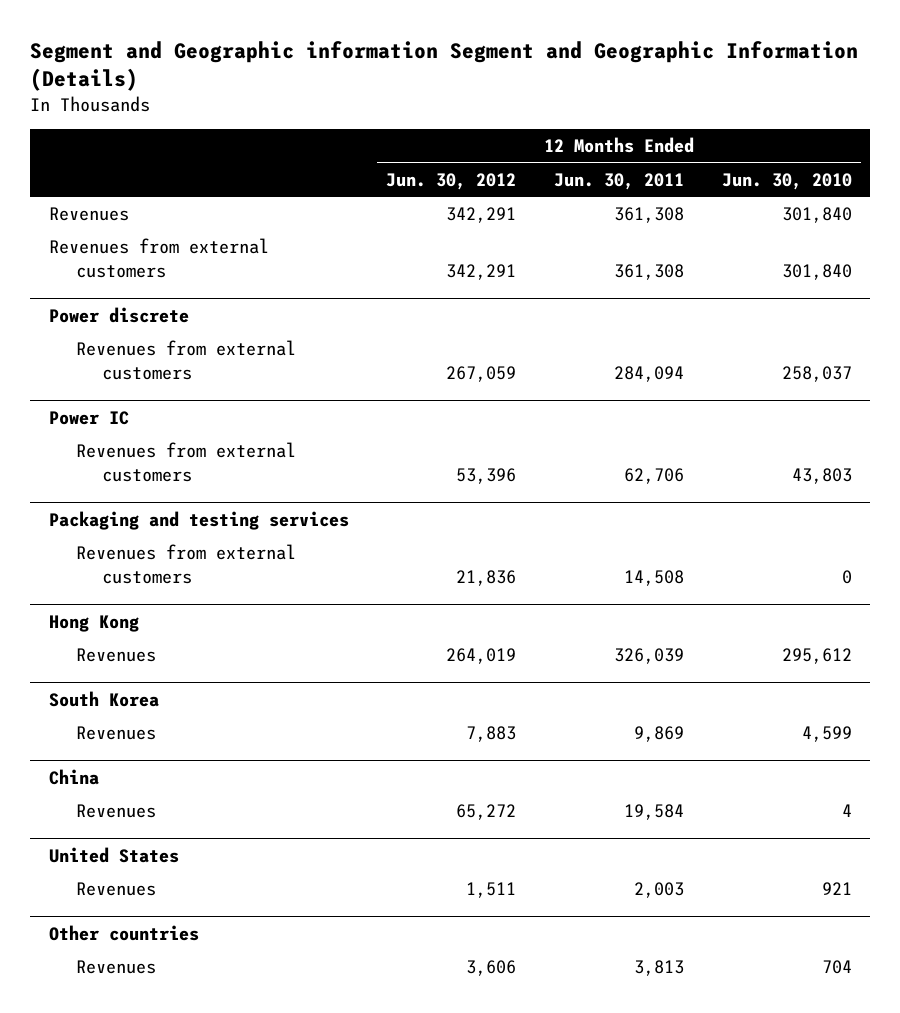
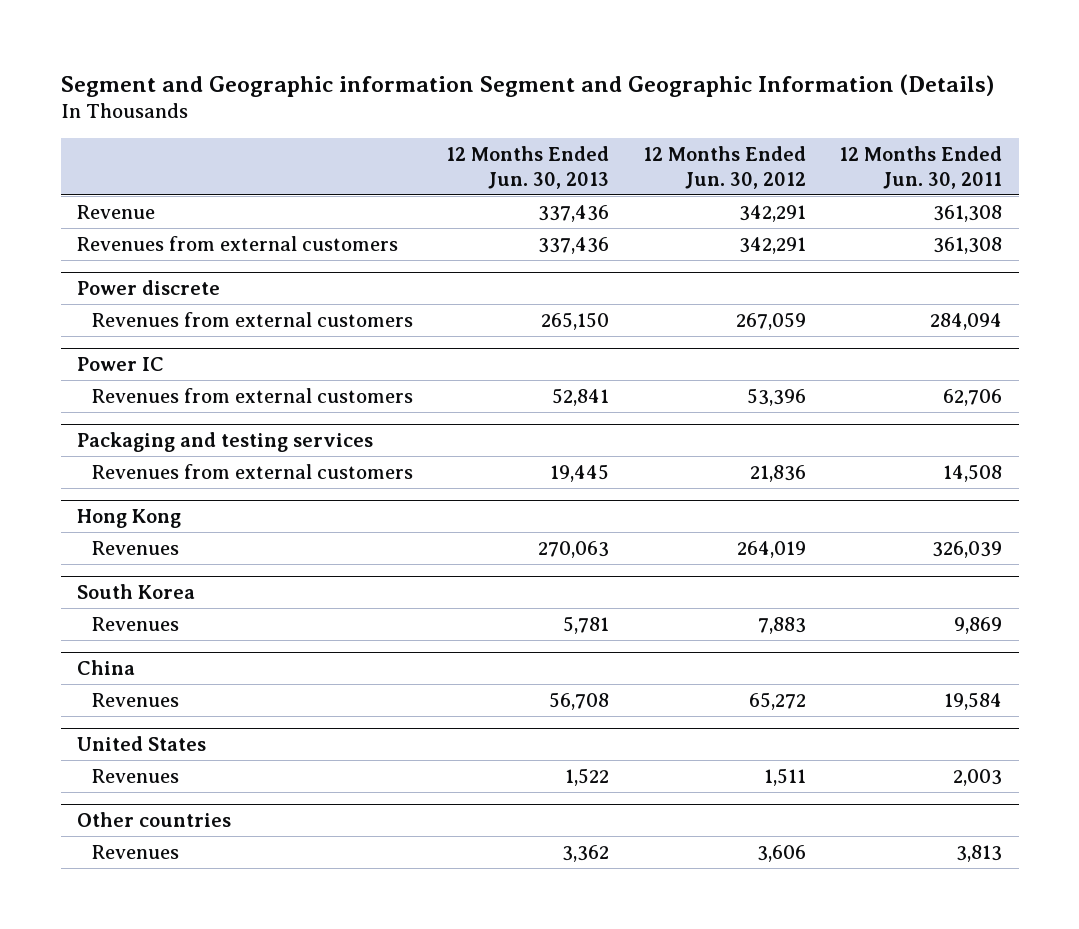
[721,172,852,190] Jun. 30, 2010 -> none
none -> [446,146,610,189] 12 Months Ended Jun. 30, 2013
[48,207,129,222] Revenues -> [77,204,156,219] Revenue

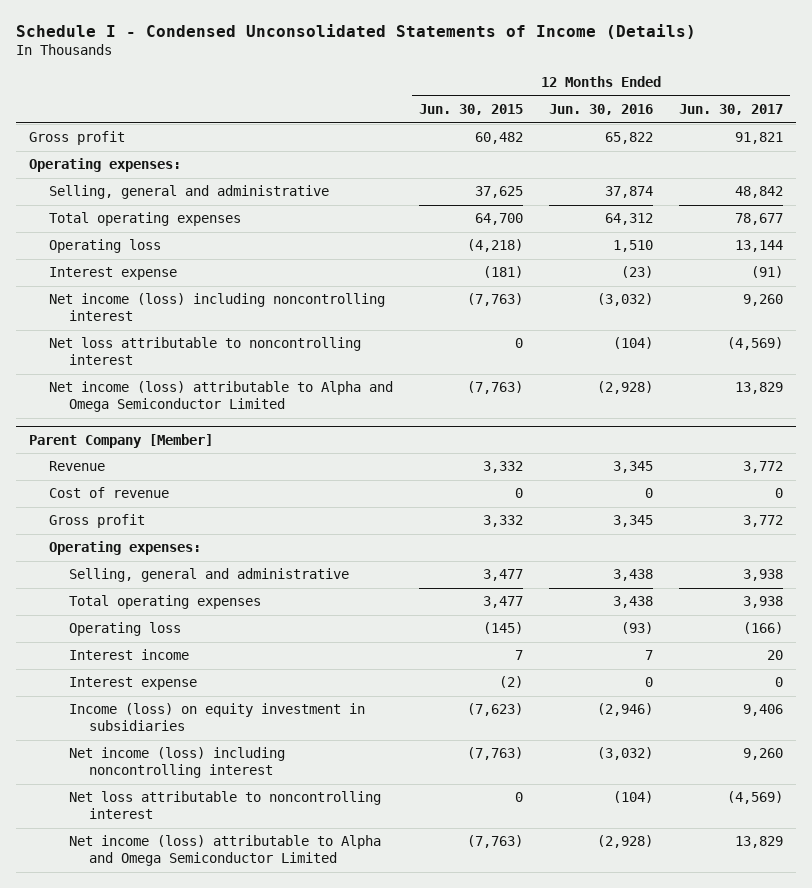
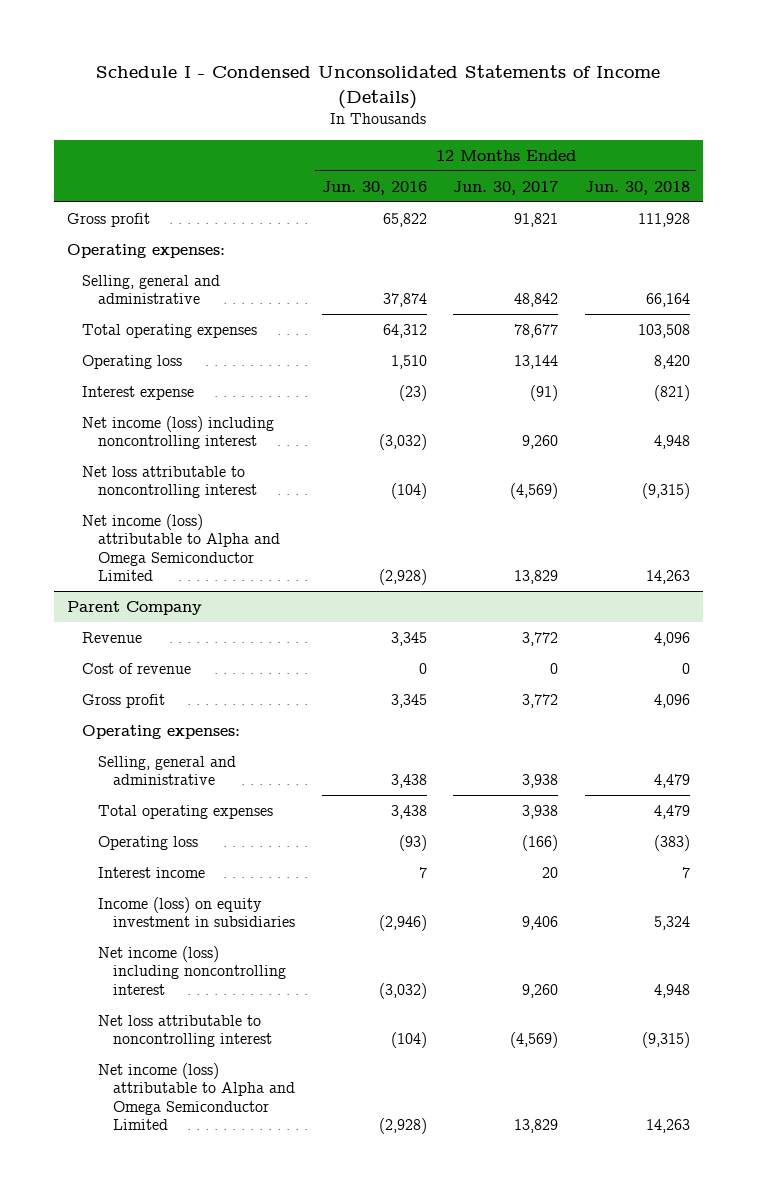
[418,103,523,115] Jun. 30, 2015 -> none
none -> [584,180,690,195] Jun. 30, 2018
[28,433,213,448] Parent Company [Member] -> [67,600,203,615] Parent Company
[68,677,197,691] Interest expense -> none

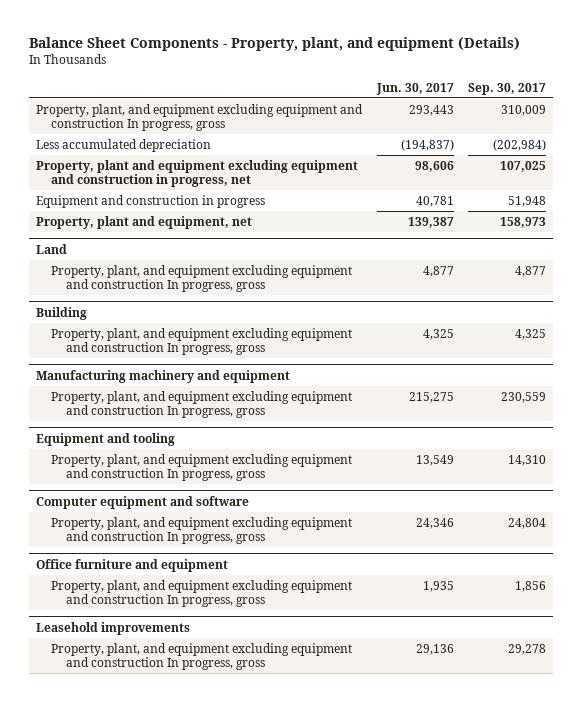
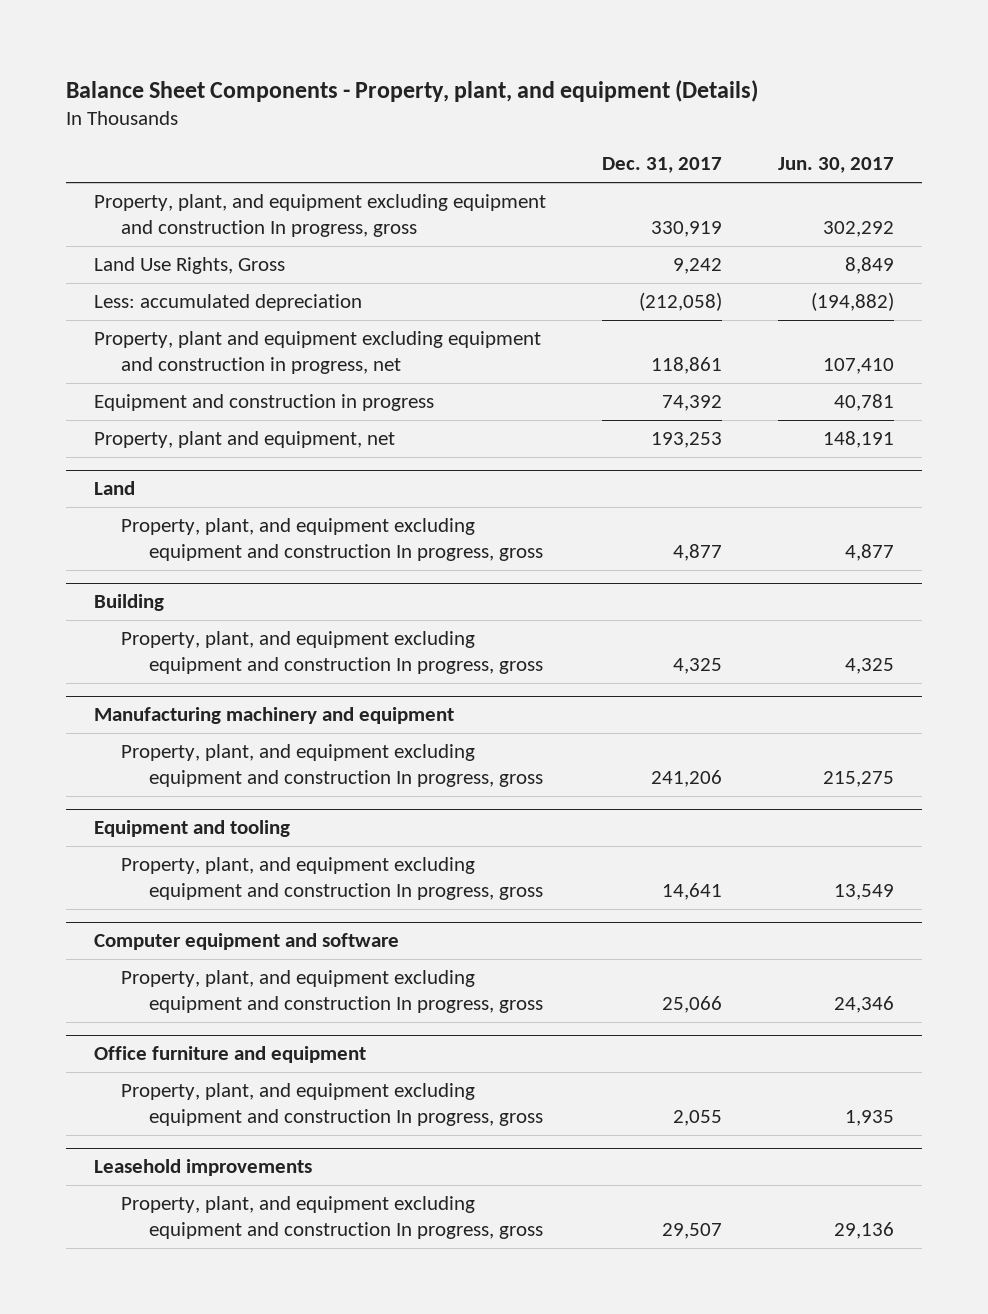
[467,82,546,95] Sep. 30, 2017 -> none
none -> [601,157,722,174] Dec. 31, 2017
[408,105,454,117] 293,443 -> [822,221,894,238] 302,292
none -> [94,257,286,275] Land Use Rights, Gross
[36,139,212,153] Less accumulated depreciation -> [94,294,363,312] Less: accumulated depreciation
[400,139,454,152] (194,837) -> [810,292,894,312] (194,882)
[414,161,454,173] 98,606 -> [822,358,894,375] 107,410
[407,217,454,229] 139,387 -> [822,431,894,449] 148,191

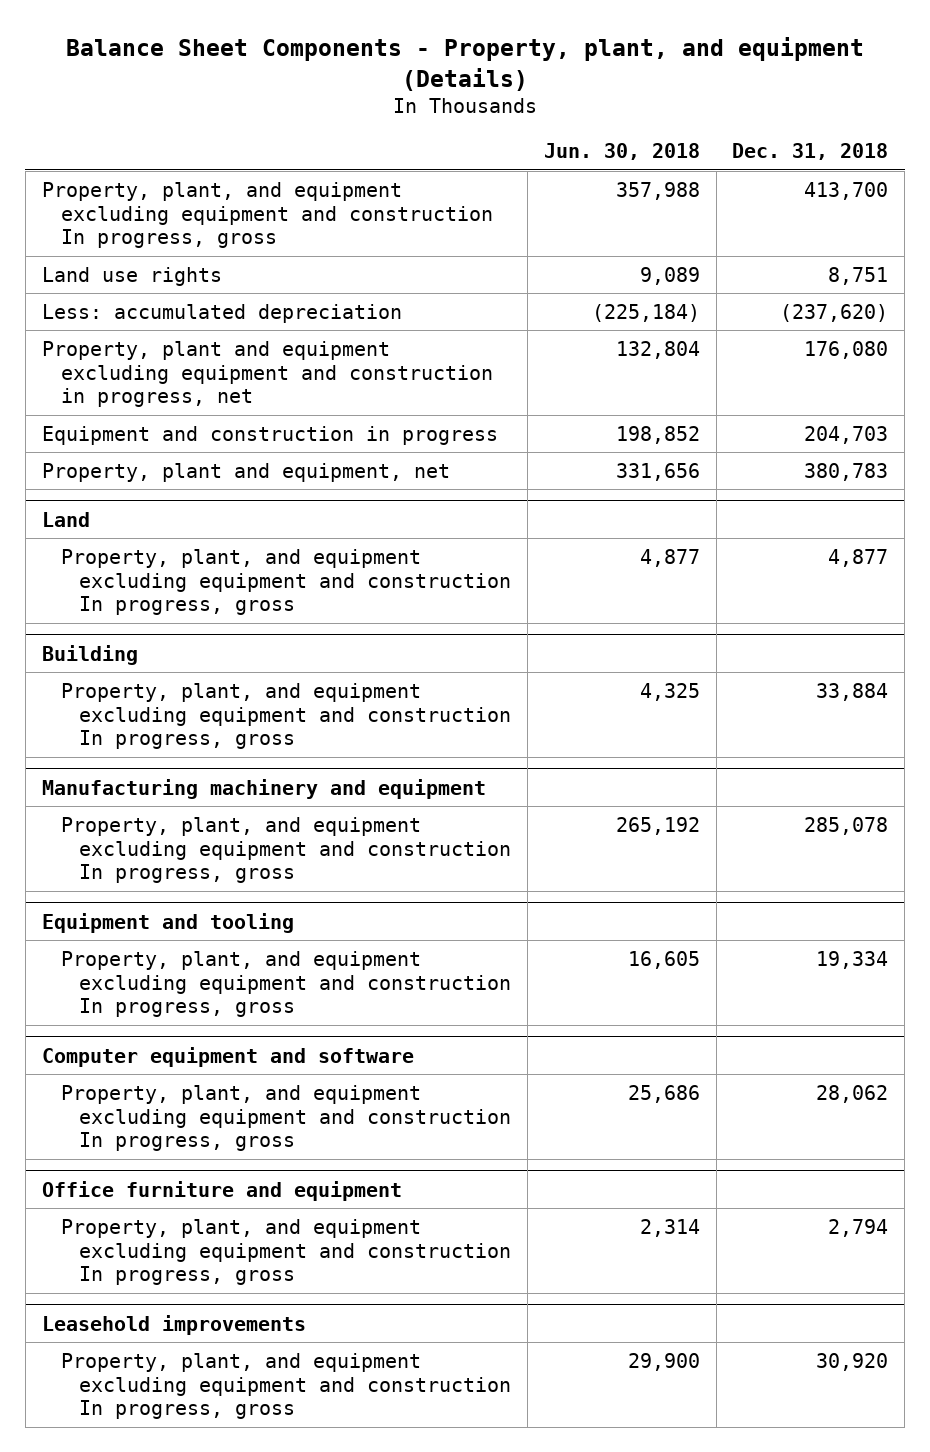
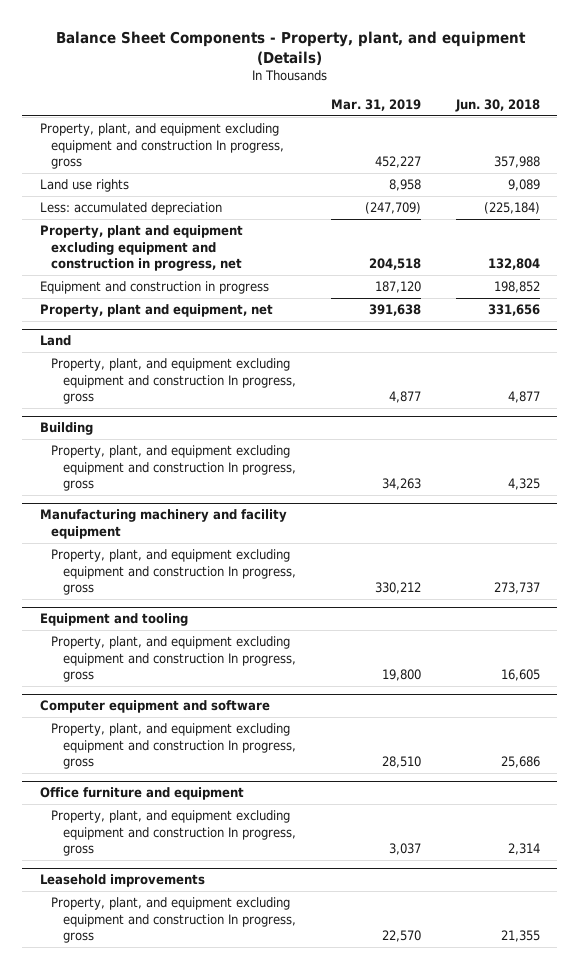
[732,143,889,161] Dec. 31, 2018 -> none
none -> [330,99,421,112] Mar. 31, 2019
[41,778,486,799] Manufacturing machinery and equipment -> [39,509,287,539] Manufacturing machinery and facility equipment
[615,816,700,835] 265,192 -> [493,582,540,595] 273,737
[627,1352,700,1371] 29,900 -> [500,930,540,943] 21,355

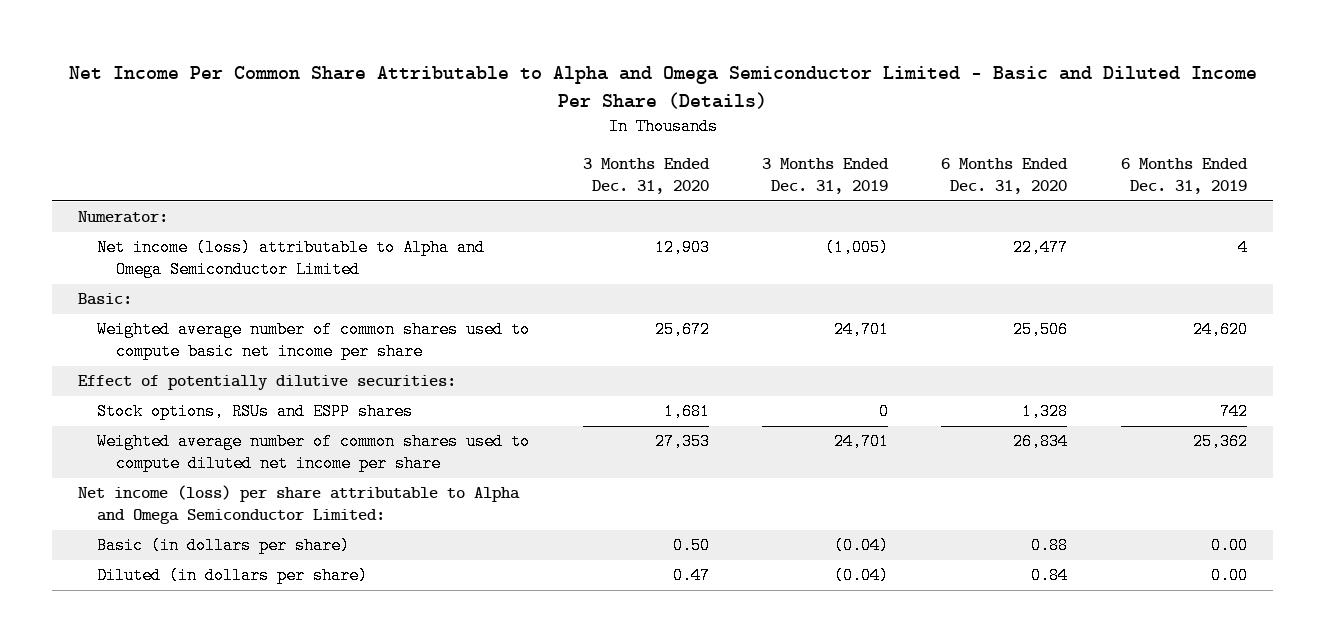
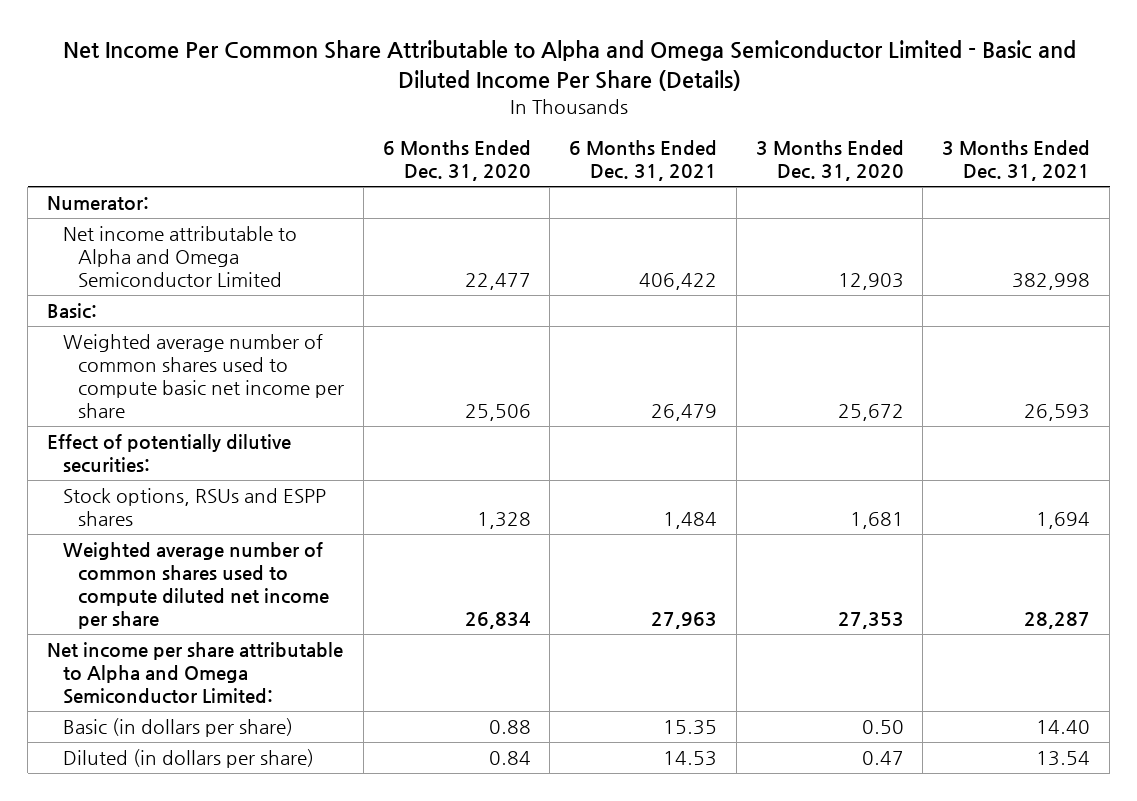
[761,158,889,195] 3 Months Ended Dec. 31, 2019 -> none
[1120,158,1248,195] 6 Months Ended Dec. 31, 2019 -> none
none -> [569,140,718,182] 6 Months Ended Dec. 31, 2021
none -> [942,140,1091,182] 3 Months Ended Dec. 31, 2021
[97,239,486,279] Net income (loss) attributable to Alpha and Omega Semiconductor Limited -> [62,226,297,288] Net income attributable to Alpha and Omega Semiconductor Limited
[78,485,521,525] Net income (loss) per share attributable to Alpha and Omega Semiconductor Limited: -> [47,642,344,705] Net income per share attributable to Alpha and Omega Semiconductor Limited:

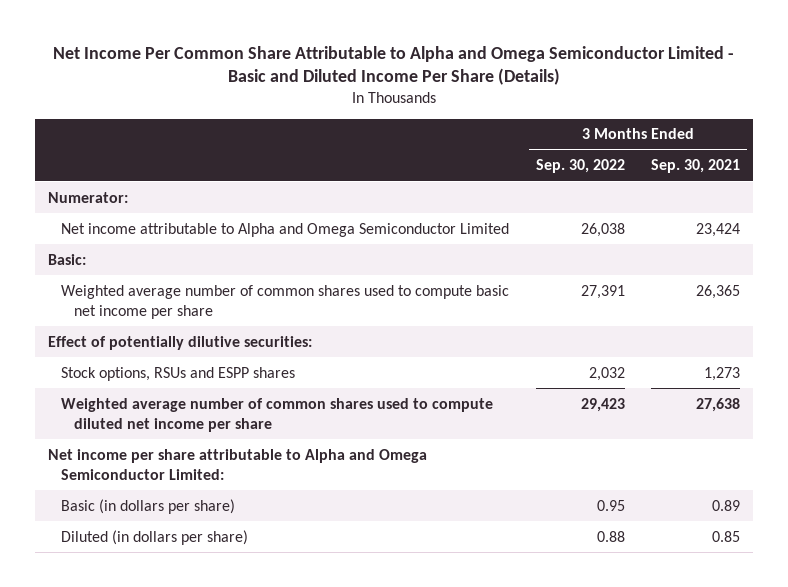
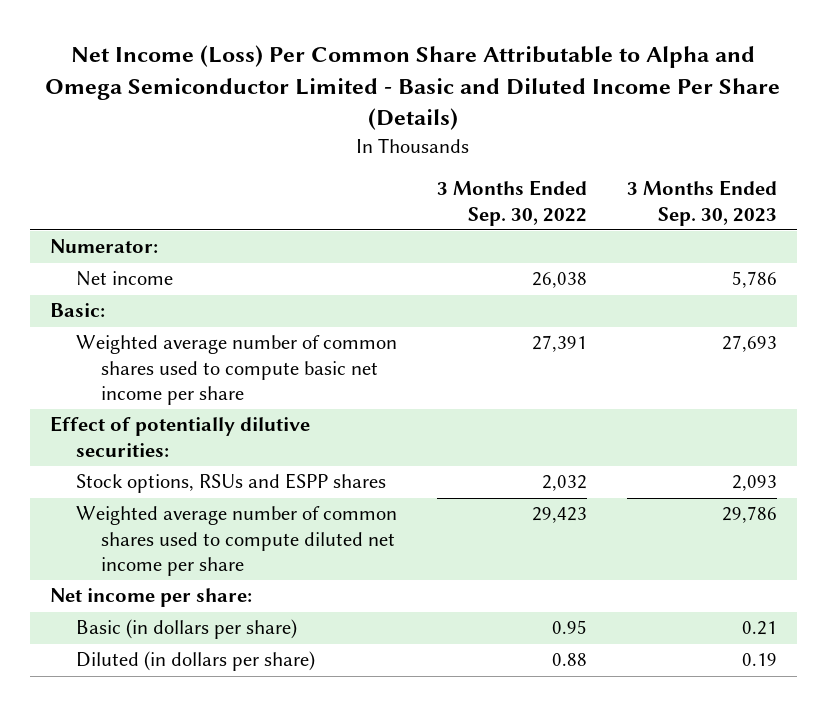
[52,45,734,86] Net Income Per Common Share Attributable to Alpha and Omega Semiconductor Limited - Basic and Diluted Income Per Share (Details) -> [45,44,781,131] Net Income (Loss) Per Common Share Attributable to Alpha and Omega Semiconductor Limited - Basic and Diluted Income Per Share (Details)
[651,159,741,174] Sep. 30, 2021 -> none
none -> [626,180,777,226] 3 Months Ended Sep. 30, 2023
[61,222,510,237] Net income attributable to Alpha and Omega Semiconductor Limited -> [75,271,173,287] Net income
[47,448,427,480] Net income per share attributable to Alpha and Omega Semiconductor Limited: -> [50,588,253,608] Net income per share:

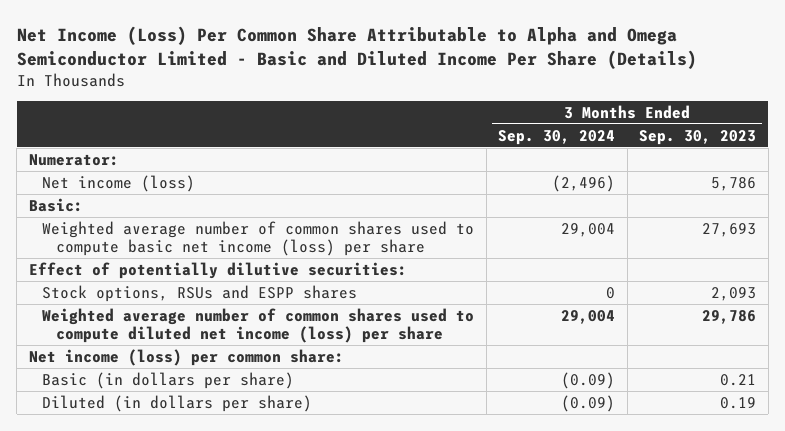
[436,180,587,226] 3 Months Ended Sep. 30, 2022 -> none
none -> [498,129,616,145] Sep. 30, 2024
[75,271,173,287] Net income -> [42,174,196,192] Net income (loss)
[75,335,397,405] Weighted average number of common shares used to compute basic net income per share -> [42,220,475,256] Weighted average number of common shares used to compute basic net income (loss) per share
[75,506,397,576] Weighted average number of common shares used to compute diluted net income per share -> [42,307,475,343] Weighted average number of common shares used to compute diluted net income (loss) per share
[50,588,253,608] Net income per share: -> [28,348,344,366] Net income (loss) per common share:

